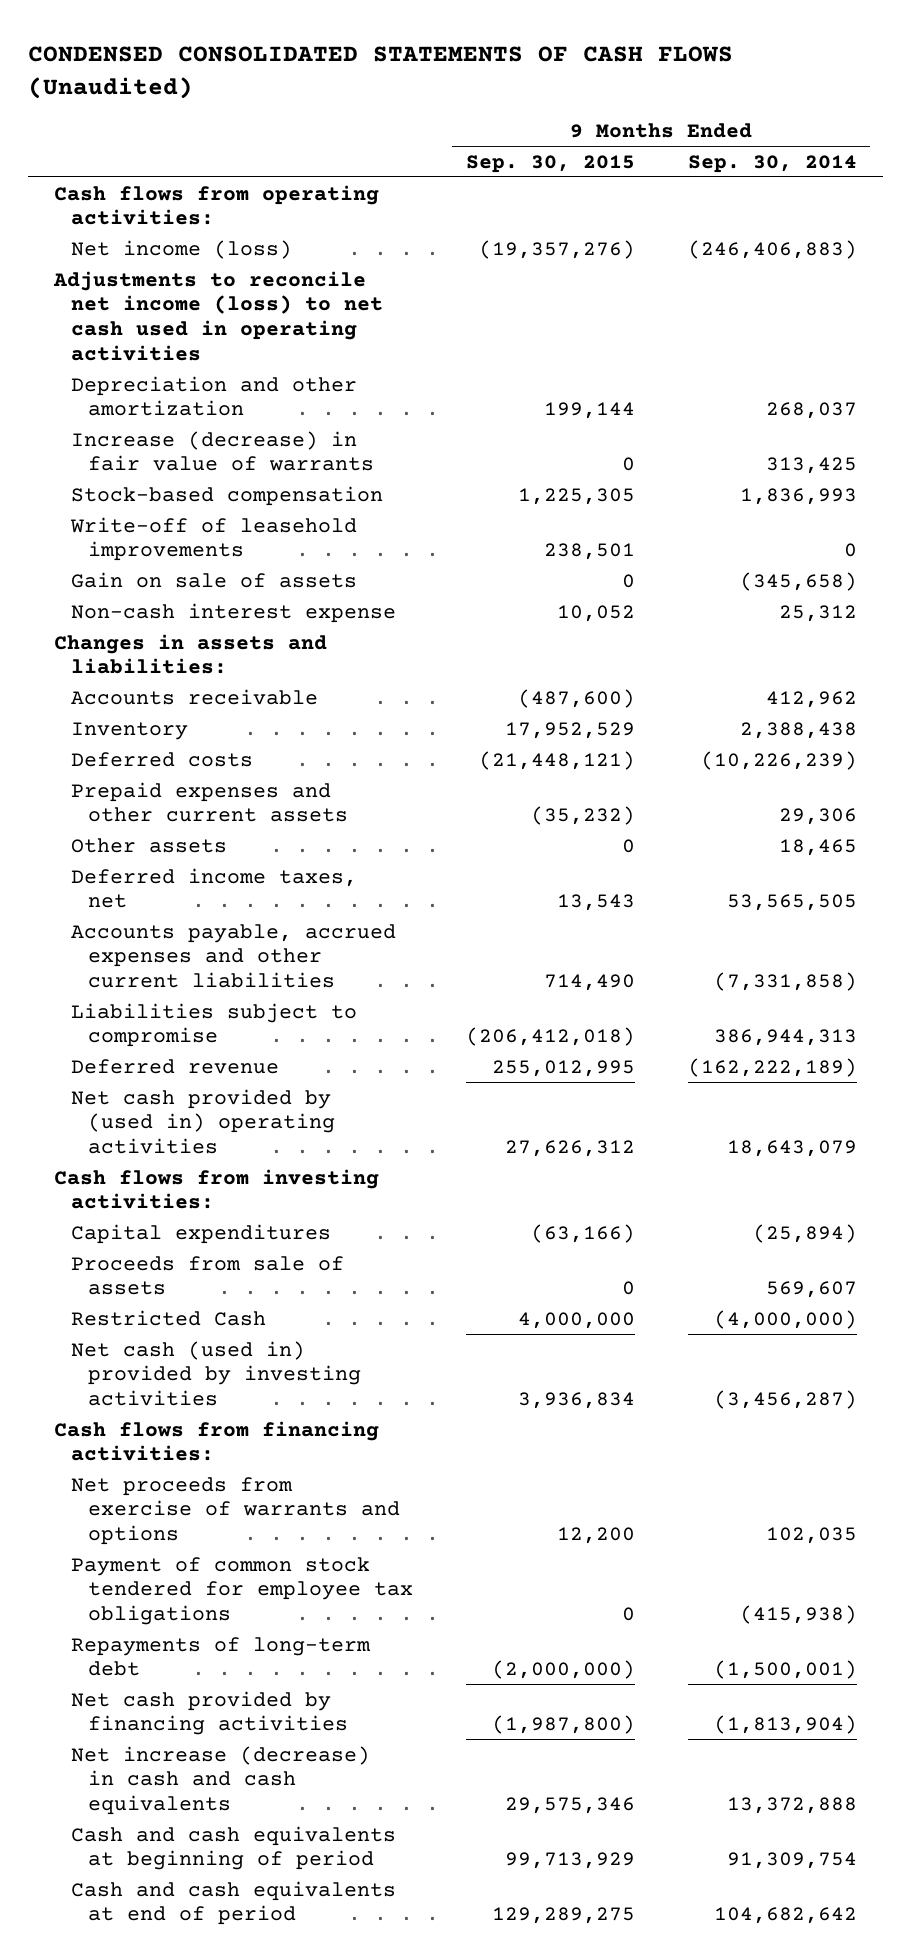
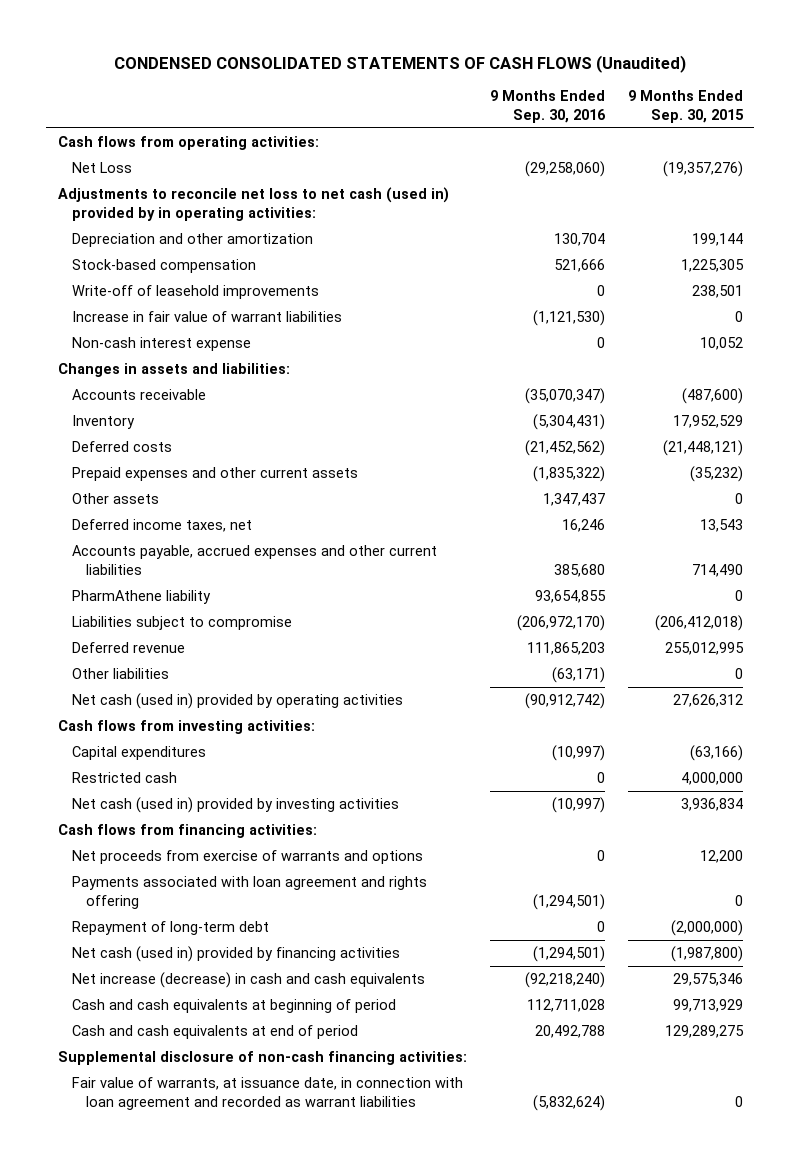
[687,154,857,173] Sep. 30, 2014 -> none
none -> [489,90,606,123] 9 Months Ended Sep. 30, 2016
[71,239,293,259] Net income (loss) -> [72,162,133,174] Net Loss
[53,270,384,361] Adjustments to reconcile net income (loss) to net cash used in operating activities -> [57,187,449,221] Adjustments to reconcile net loss to net cash (used in) provided by in operating activities:
[71,430,374,472] Increase (decrease) in fair value of warrants -> none
[71,571,358,588] Gain on sale of assets -> none
none -> [72,311,343,323] Increase in fair value of warrant liabilities
none -> [72,590,212,605] PharmAthene liability
none -> [72,668,170,680] Other liabilities
[71,1088,335,1155] Net cash provided by (used in) operating activities -> [72,693,404,710] Net cash (used in) provided by operating activities
[71,1255,345,1296] Proceeds from sale of assets -> none
[71,1309,267,1326] Restricted Cash -> [72,772,178,784] Restricted cash
[71,1556,413,1626] Payment of common stock tendered for employee tax obligations -> none
none -> [72,876,428,909] Payments associated with loan agreement and rights offering
[71,1636,372,1677] Repayments of long-term debt -> [72,921,270,936] Repayment of long-term debt
[71,1690,348,1736] Net cash provided by financing activities -> [72,946,401,963] Net cash (used in) provided by financing activities
none -> [57,1051,467,1066] Supplemental disclosure of non-cash financing activities:
none -> [72,1077,464,1110] Fair value of warrants, at issuance date, in connection with loan agreement and recorded as warrant liabilities

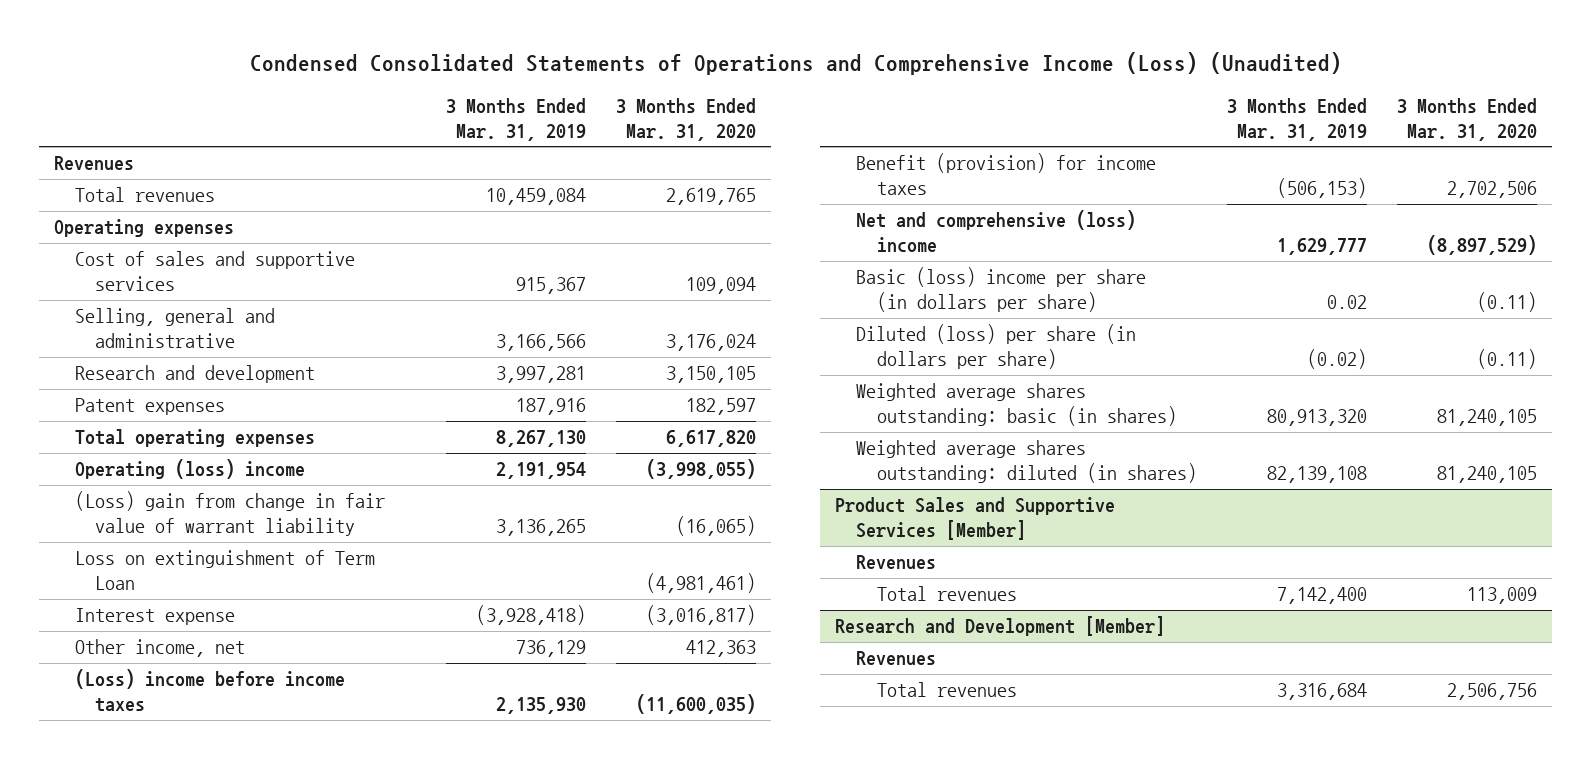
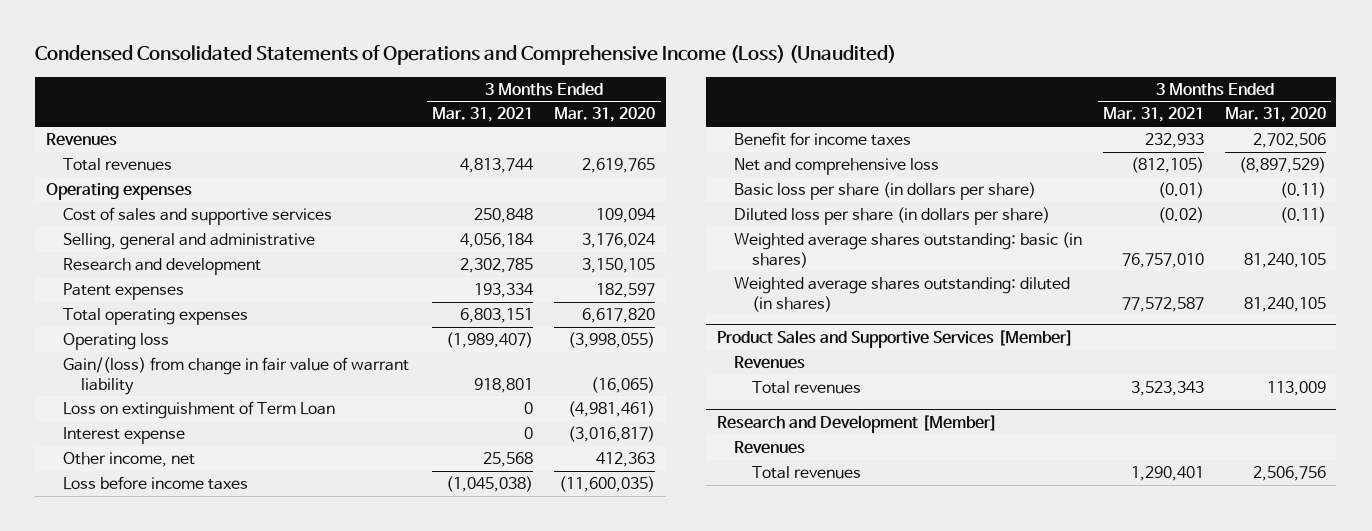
[445,97,586,141] 3 Months Ended Mar. 31, 2019 -> none
none -> [432,107,534,123] Mar. 31, 2021
[74,459,305,480] Operating (loss) income -> [63,333,170,351] Operating loss
[74,491,385,537] (Loss) gain from change in fair value of warrant liability -> [63,357,410,395] Gain/(loss) from change in fair value of warrant liability
[74,669,345,713] (Loss) income before income taxes -> [63,476,249,491] Loss before income taxes
[855,153,1156,196] Benefit (provision) for income taxes -> [734,132,912,147] Benefit for income taxes
[855,210,1136,254] Net and comprehensive (loss) income -> [734,158,940,176] Net and comprehensive loss
[855,267,1146,313] Basic (loss) income per share (in dollars per share) -> [734,182,1037,201] Basic loss per share (in dollars per share)
[855,324,1136,370] Diluted (loss) per share (in dollars per share) -> [734,207,1051,226] Diluted loss per share (in dollars per share)

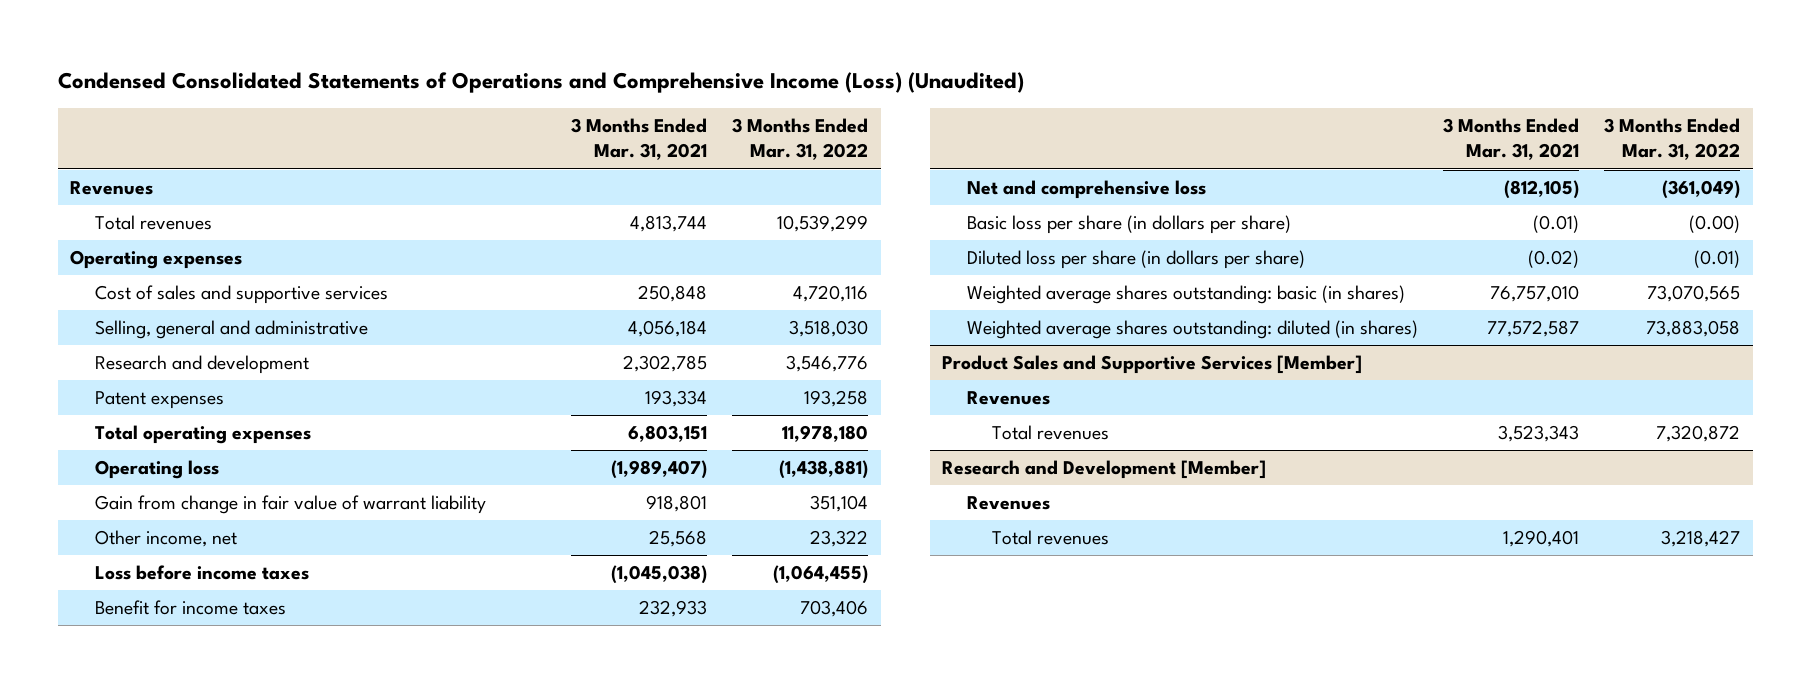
[554,107,656,123] Mar. 31, 2020 -> none
none -> [732,117,869,161] 3 Months Ended Mar. 31, 2022
[63,401,336,420] Loss on extinguishment of Term Loan -> none
[63,427,186,445] Interest expense -> none
[63,357,410,395] Gain/(loss) from change in fair value of warrant liability -> [95,495,487,515] Gain from change in fair value of warrant liability

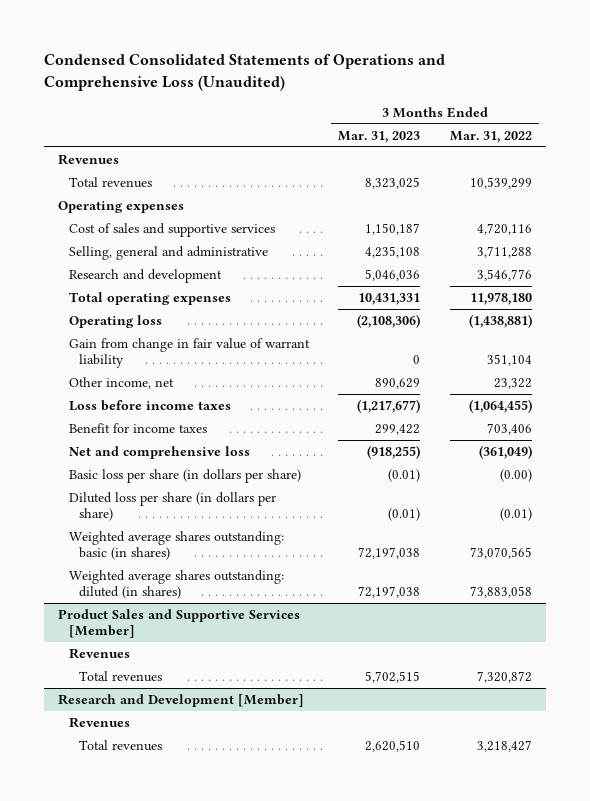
[57,72,1024,94] Condensed Consolidated Statements of Operations and Comprehensive Income (Loss) (Unaudited) -> [43,54,445,91] Condensed Consolidated Statements of Operations and Comprehensive Loss (Unaudited)
[571,117,708,161] 3 Months Ended Mar. 31, 2021 -> none
none -> [338,130,421,143] Mar. 31, 2023
[789,320,869,338] 3,518,030 -> [476,246,532,259] 3,711,288
[95,391,225,410] Patent expenses -> none

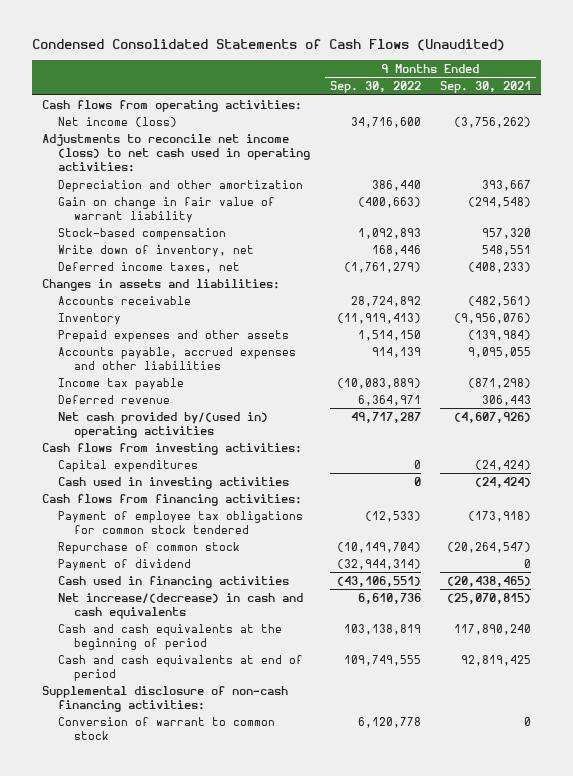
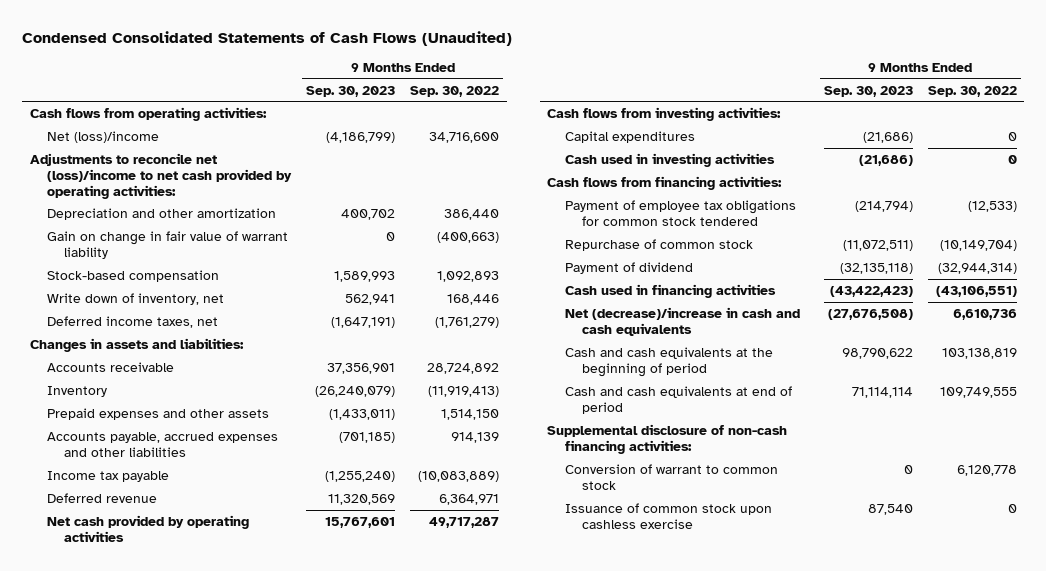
[440,80,532,93] Sep. 30, 2021 -> none
none -> [305,85,395,97] Sep. 30, 2023
[57,116,177,127] Net income (loss) -> [46,130,159,143] Net (loss)/income
[41,133,310,173] Adjustments to reconcile net income (loss) to net cash used in operating activities: -> [29,152,292,199] Adjustments to reconcile net (loss)/income to net cash provided by operating activities:
[57,411,268,438] Net cash provided by/(used in) operating activities -> [46,514,249,542] Net cash provided by operating activities
[57,592,303,619] Net increase/(decrease) in cash and cash equivalents -> [564,306,800,336] Net (decrease)/increase in cash and cash equivalents
none -> [564,502,772,529] Issuance of common stock upon cashless exercise

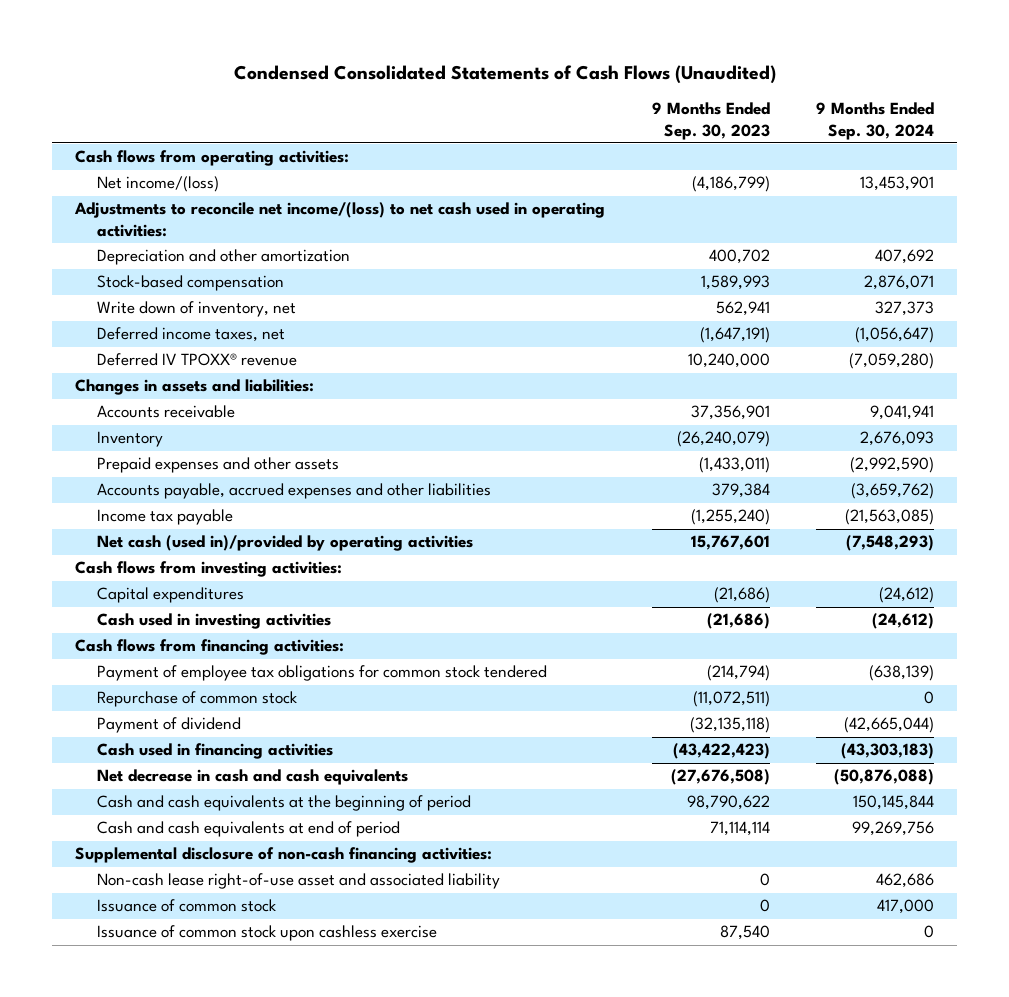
[410,85,500,97] Sep. 30, 2022 -> none
none -> [815,102,934,140] 9 Months Ended Sep. 30, 2024
[46,130,159,143] Net (loss)/income -> [97,176,220,193] Net income/(loss)
[29,152,292,199] Adjustments to reconcile net (loss)/income to net cash provided by operating activities: -> [74,202,606,237] Adjustments to reconcile net income/(loss) to net cash used in operating activities:
[46,230,288,259] Gain on change in fair value of warrant liability -> none
none -> [97,353,298,367] Deferred IV TPOXX® revenue
[338,431,395,443] (701,185) -> [711,483,770,499] 379,384
[46,492,157,503] Deferred revenue -> none
[46,514,249,542] Net cash provided by operating activities -> [97,535,474,552] Net cash (used in)/provided by operating activities
[564,306,800,336] Net (decrease)/increase in cash and cash equivalents -> [97,769,409,786] Net decrease in cash and cash equivalents
[564,463,778,490] Conversion of warrant to common stock -> none
none -> [97,873,501,890] Non-cash lease right-of-use asset and associated liability
none -> [97,899,277,913] Issuance of common stock

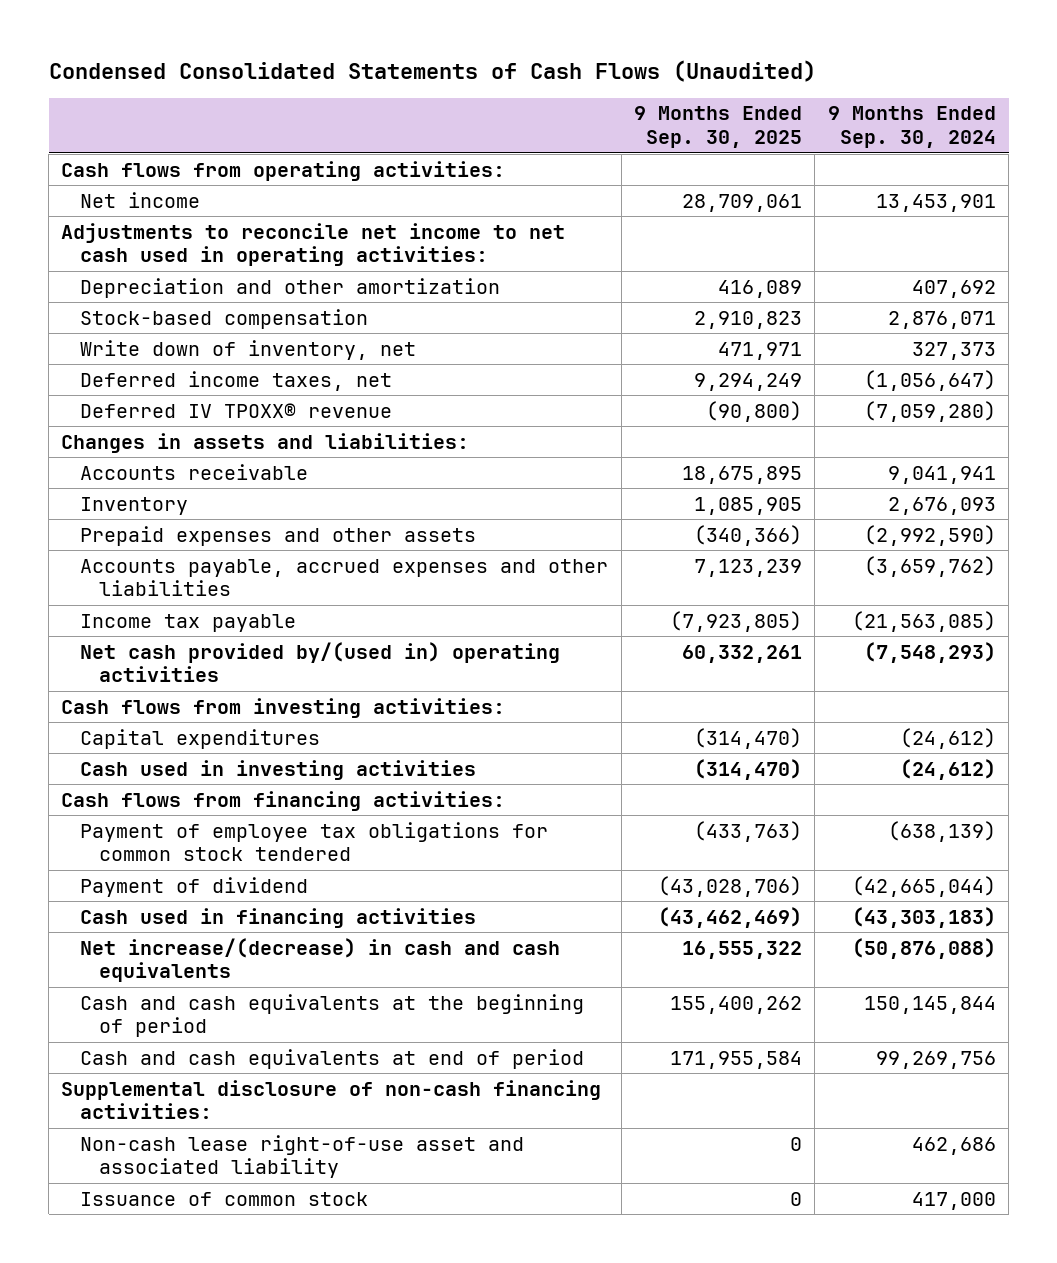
[651,102,770,140] 9 Months Ended Sep. 30, 2023 -> none
none -> [633,106,802,149] 9 Months Ended Sep. 30, 2025
[97,176,220,193] Net income/(loss) -> [80,191,201,208] Net income
[74,202,606,237] Adjustments to reconcile net income/(loss) to net cash used in operating activities: -> [61,222,566,267] Adjustments to reconcile net income to net cash used in operating activities:
[97,535,474,552] Net cash (used in)/provided by operating activities -> [80,641,561,683] Net cash provided by/(used in) operating activities
[97,691,298,708] Repurchase of common stock -> none
[97,769,409,786] Net decrease in cash and cash equivalents -> [80,937,561,983] Net increase/(decrease) in cash and cash equivalents
[97,925,438,942] Issuance of common stock upon cashless exercise -> none

